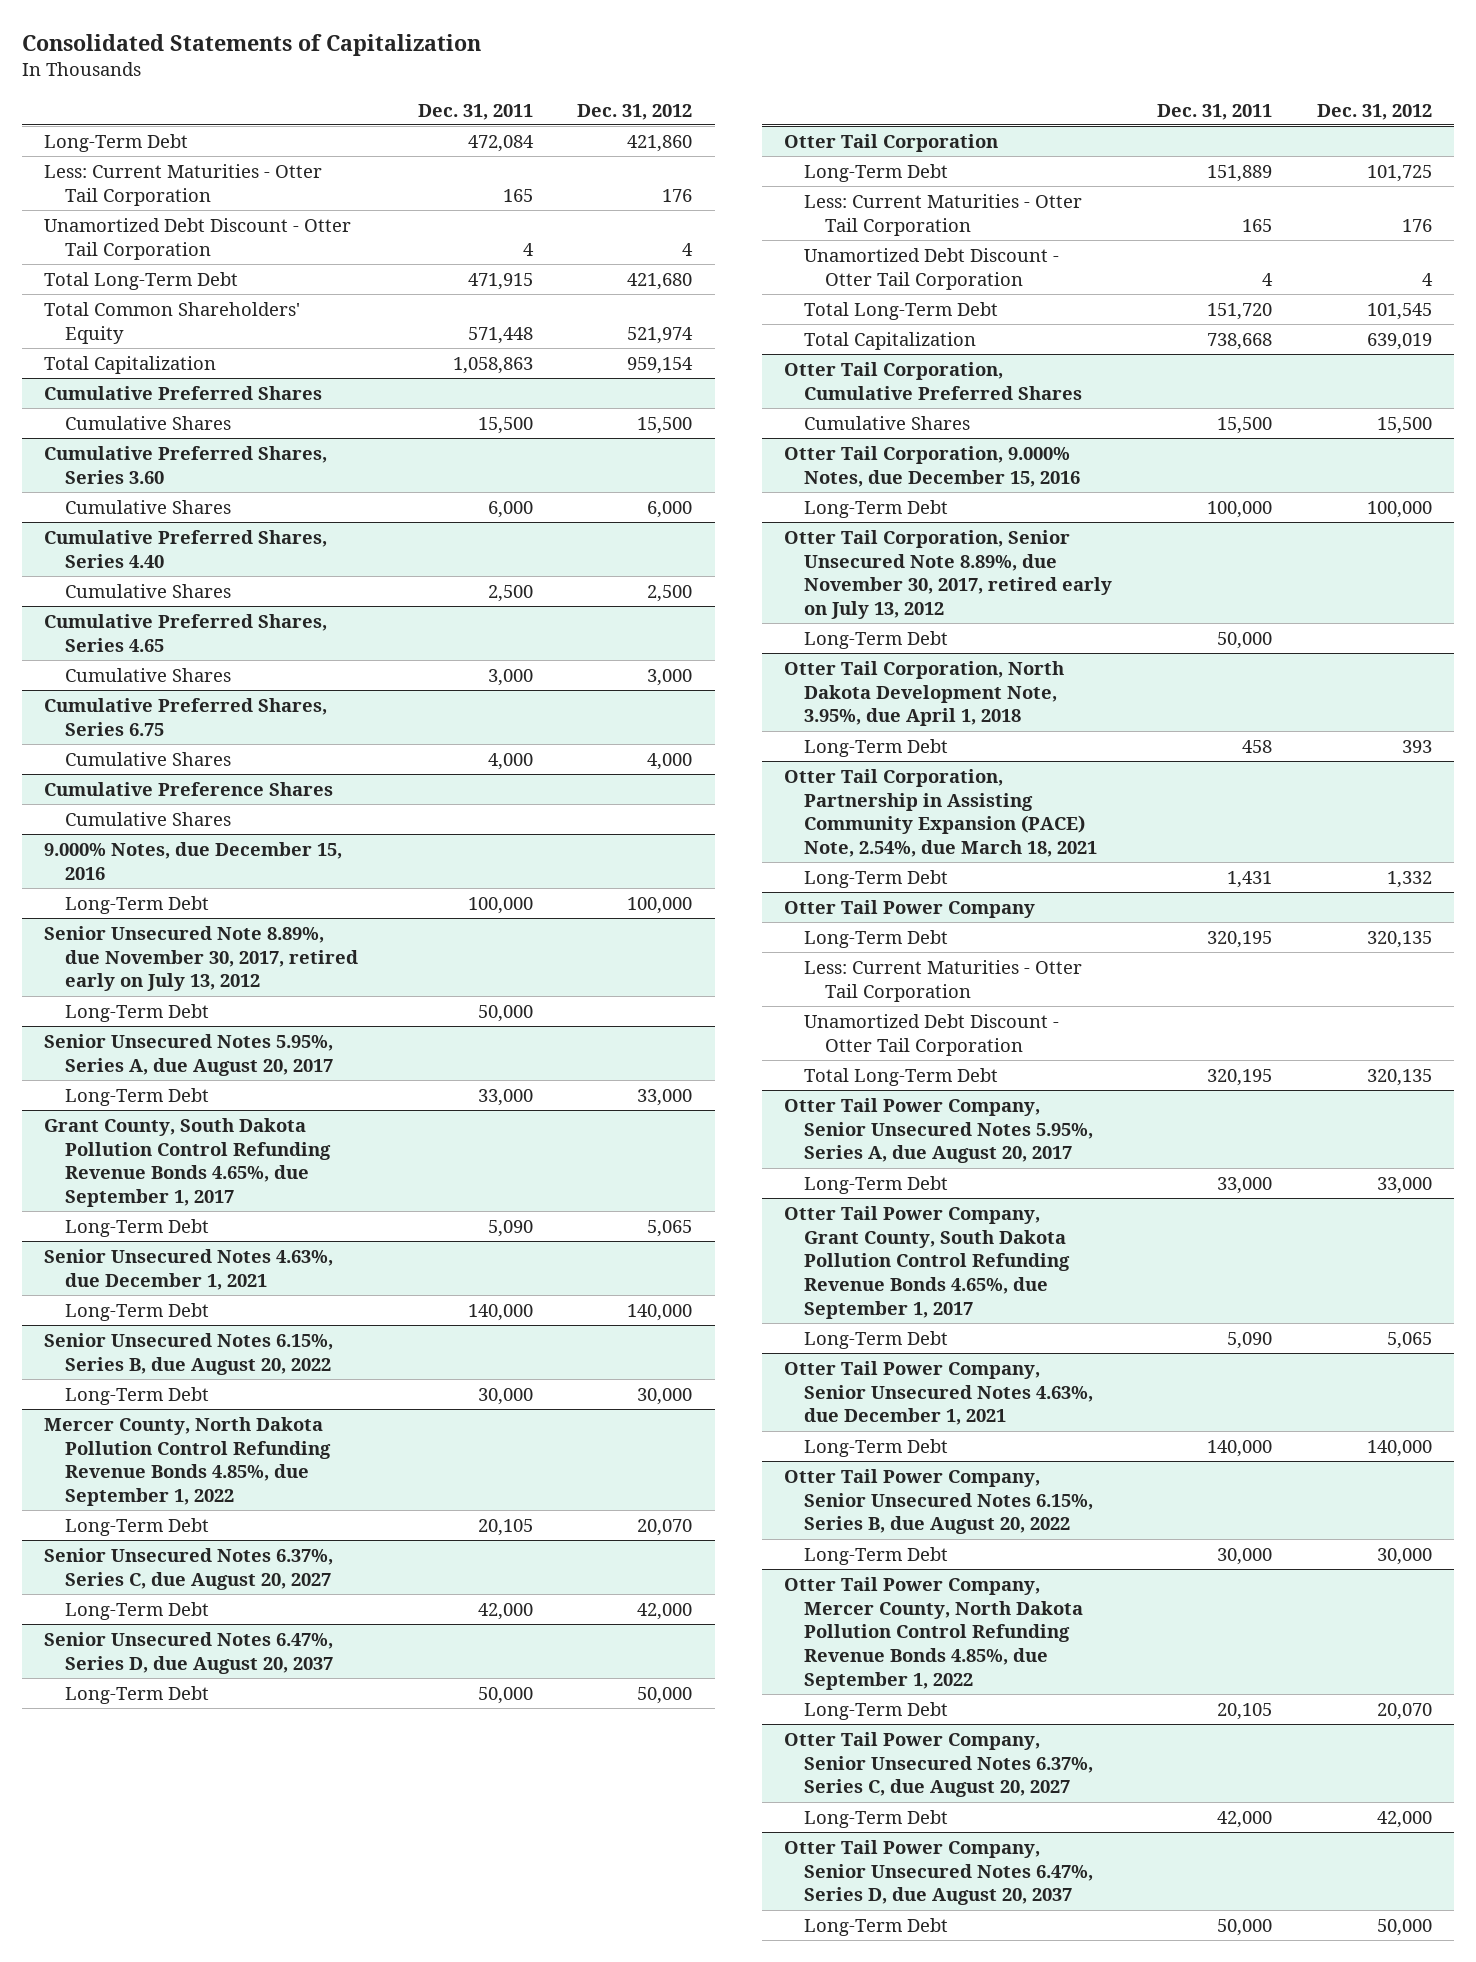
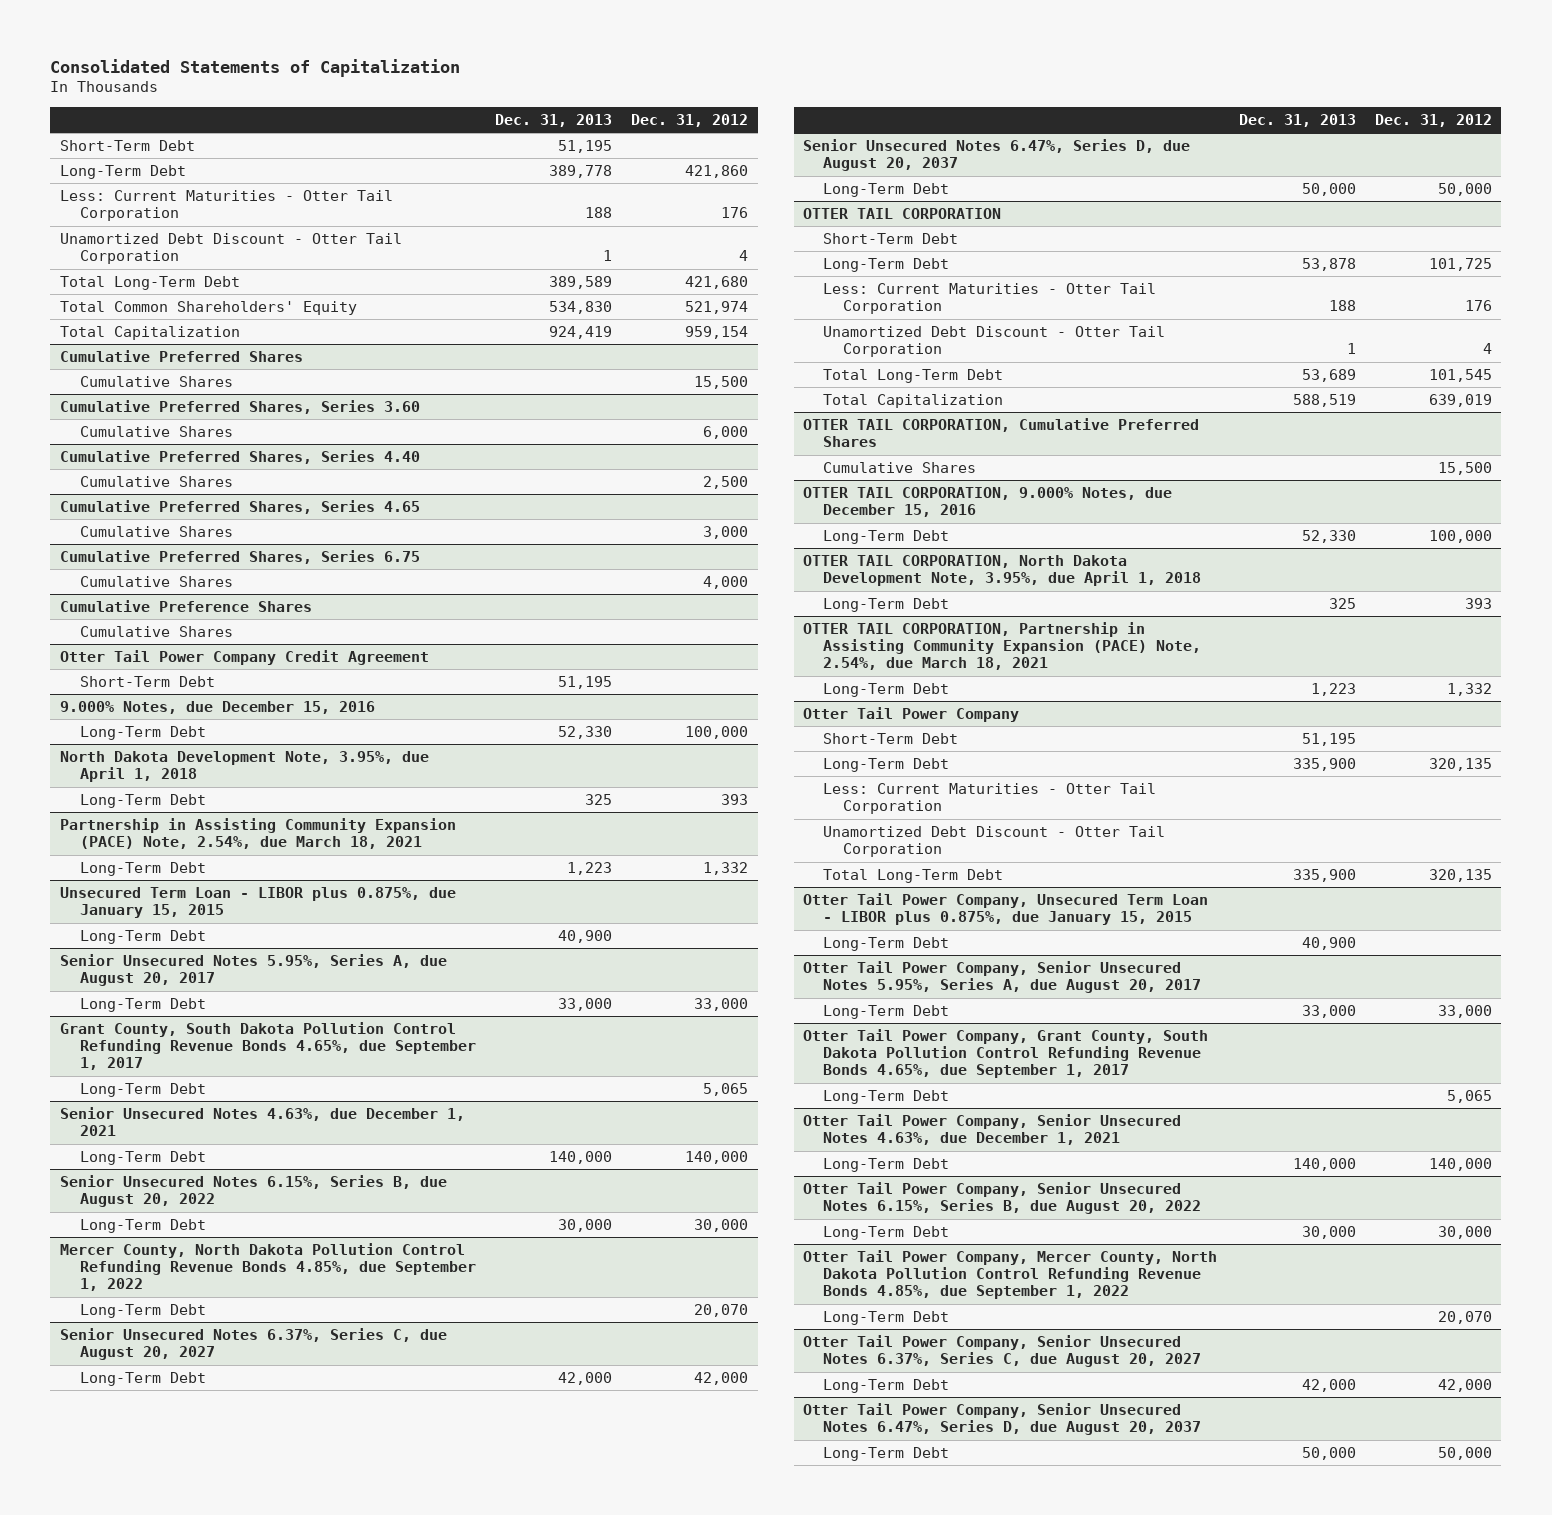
[417,103,533,120] Dec. 31, 2011 -> none
none -> [494,113,612,127] Dec. 31, 2013
none -> [59,139,195,151] Short-Term Debt
none -> [59,649,429,665] Otter Tail Power Company Credit Agreement
none -> [79,675,215,687] Short-Term Debt
[44,925,358,992] Senior Unsecured Note 8.89%, due November 30, 2017, retired early on July 13, 2012 -> none
none -> [59,750,429,783] North Dakota Development Note, 3.95%, due April 1, 2018
none -> [79,793,206,808] Long-Term Debt
none -> [59,817,456,850] Partnership in Assisting Community Expansion (PACE) Note, 2.54%, due March 18, 2021
none -> [79,861,206,876] Long-Term Debt
none -> [59,886,456,919] Unsecured Term Loan - LIBOR plus 0.875%, due January 15, 2015
[783,133,998,152] Otter Tail Corporation -> [803,207,1002,219] OTTER TAIL CORPORATION
none -> [823,232,959,244] Short-Term Debt
[783,361,1083,400] Otter Tail Corporation, Cumulative Preferred Shares -> [803,417,1200,448] OTTER TAIL CORPORATION, Cumulative Preferred Shares
[783,445,1081,487] Otter Tail Corporation, 9.000% Notes, due December 15, 2016 -> [803,486,1173,518] OTTER TAIL CORPORATION, 9.000% Notes, due December 15, 2016
[783,529,1113,620] Otter Tail Corporation, Senior Unsecured Note 8.89%, due November 30, 2017, retired early on July 13, 2012 -> none
[804,630,949,649] Long-Term Debt -> none
[783,660,1064,727] Otter Tail Corporation, North Dakota Development Note, 3.95%, due April 1, 2018 -> [803,554,1202,587] OTTER TAIL CORPORATION, North Dakota Development Note, 3.95%, due April 1, 2018
[783,768,1098,858] Otter Tail Corporation, Partnership in Assisting Community Expansion (PACE) Note, 2.54%, due March 18, 2021 -> [803,621,1202,671] OTTER TAIL CORPORATION, Partnership in Assisting Community Expansion (PACE) Note, 2.54%, due March 18, 2021
none -> [823,732,959,744] Short-Term Debt
none -> [803,892,1209,926] Otter Tail Power Company, Unsecured Term Loan - LIBOR plus 0.875%, due January 15, 2015
none -> [823,936,950,951] Long-Term Debt

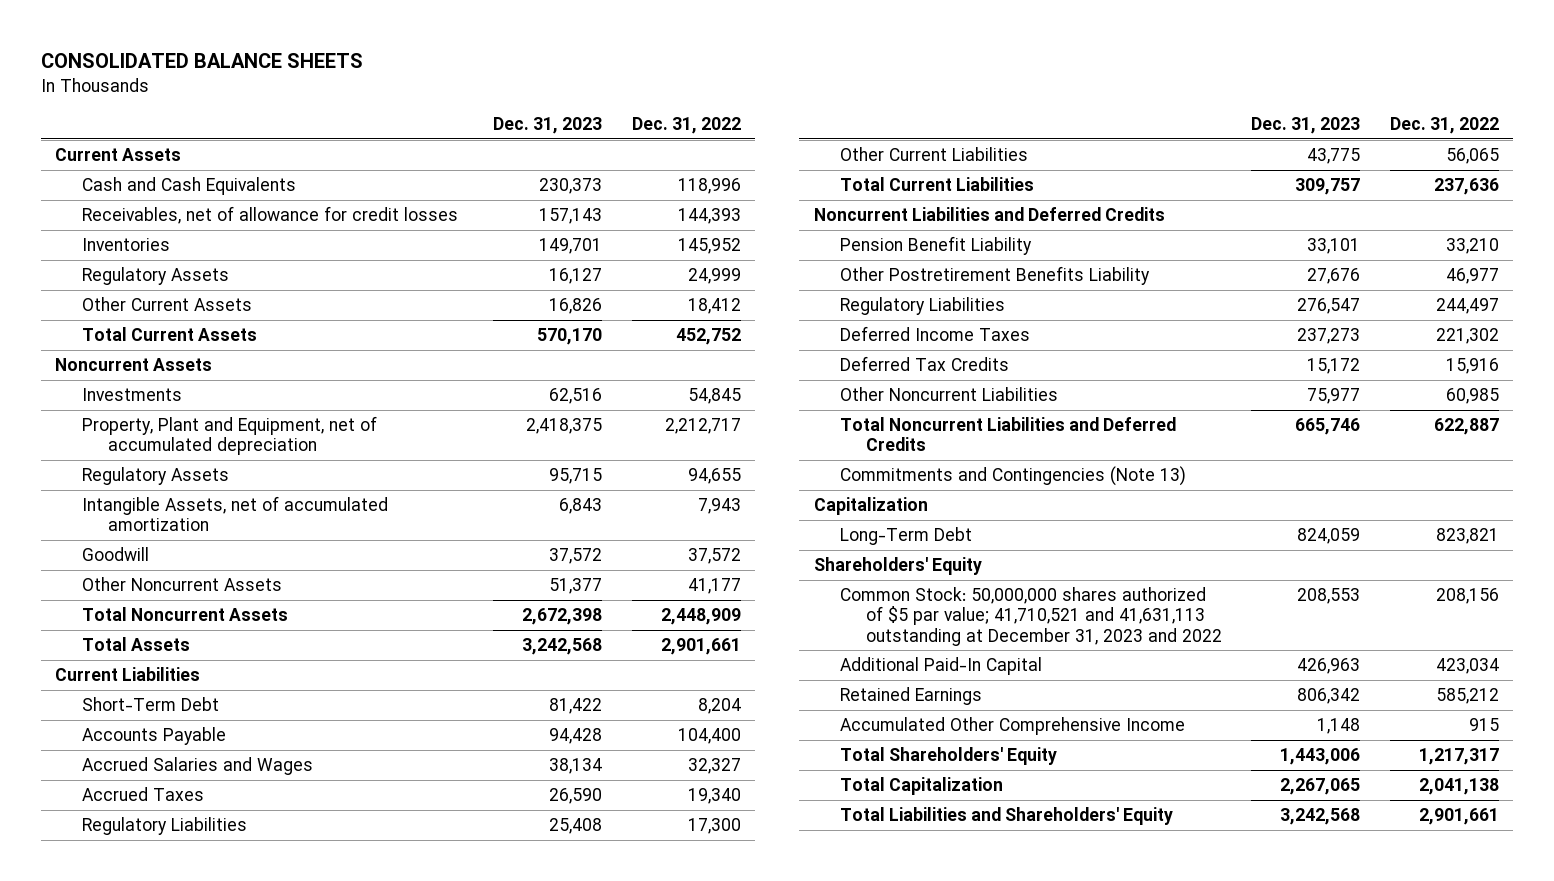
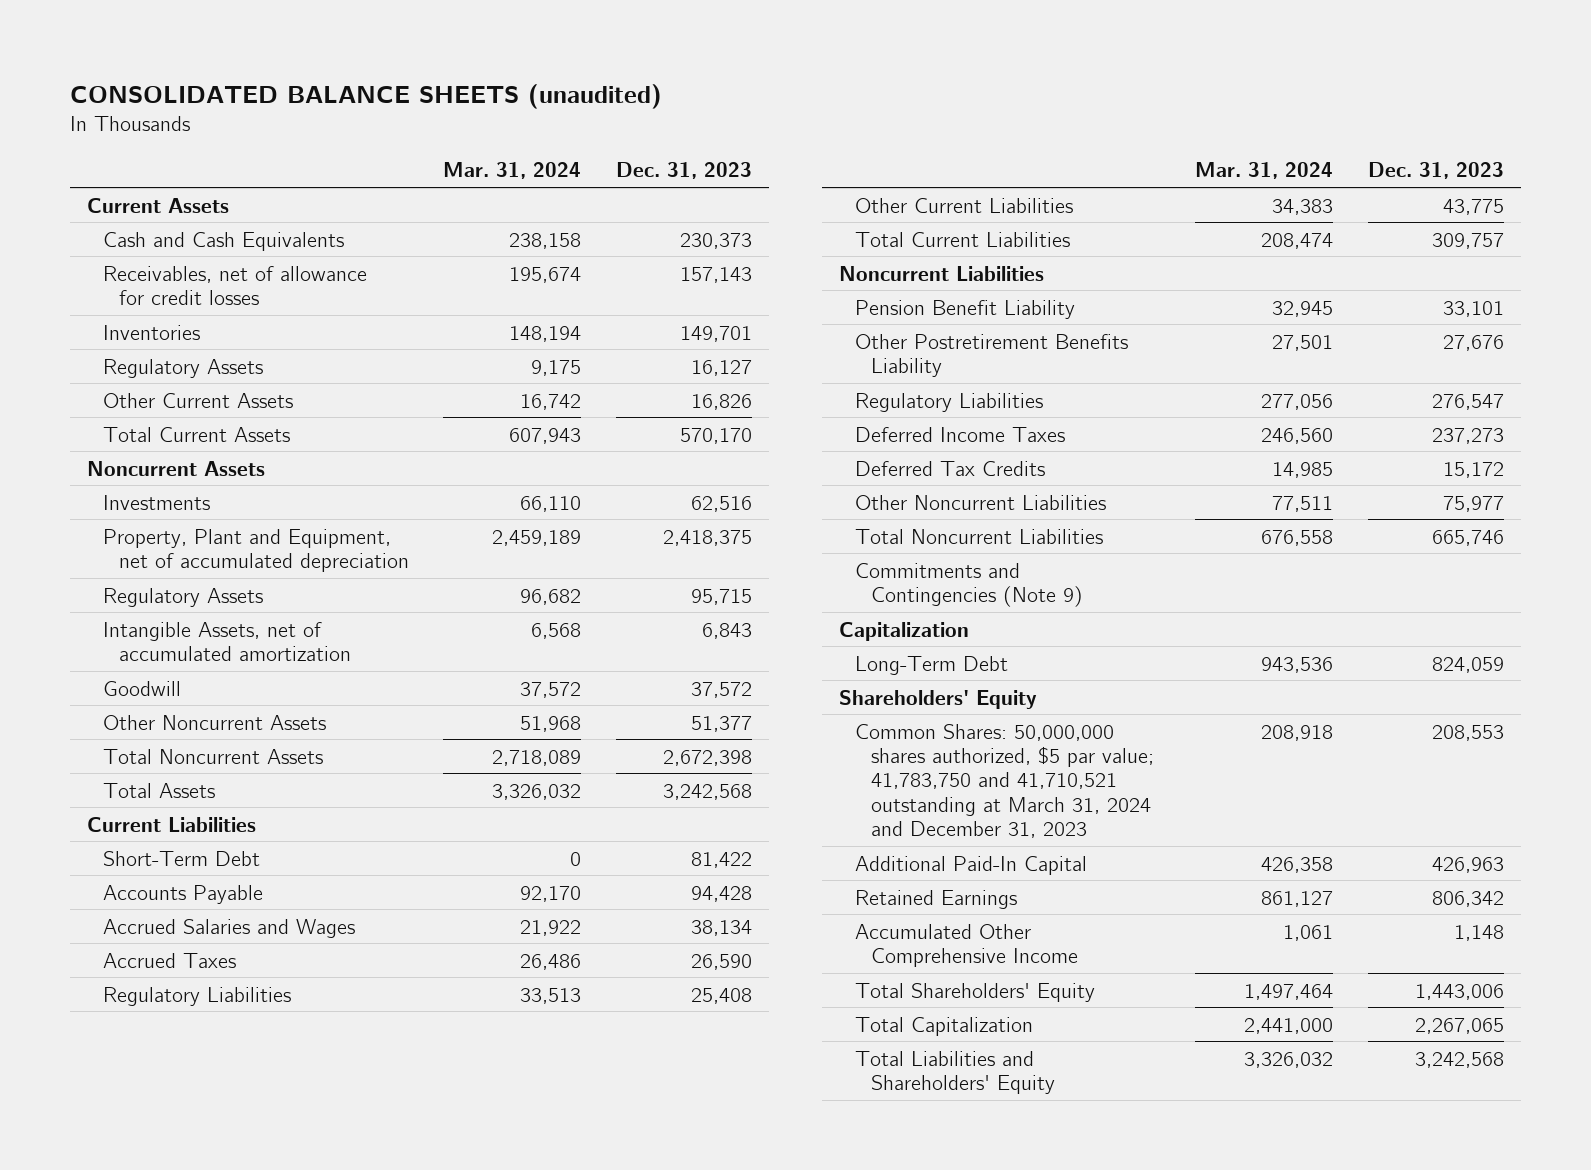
[40,53,363,69] CONSOLIDATED BALANCE SHEETS -> [70,83,663,109] CONSOLIDATED BALANCE SHEETS (unaudited)
[631,117,741,135] Dec. 31, 2022 -> none
none -> [443,162,582,180] Mar. 31, 2024
[813,207,1165,222] Noncurrent Liabilities and Deferred Credits -> [839,265,1045,281] Noncurrent Liabilities
[839,417,1176,452] Total Noncurrent Liabilities and Deferred Credits -> [855,528,1104,544] Total Noncurrent Liabilities
[839,466,1186,487] Commitments and Contingencies (Note 13) -> [855,562,1083,607] Commitments and Contingencies (Note 9)
[839,587,1223,646] Common Stock: 50,000,000 shares authorized of $5 par value; 41,710,521 and 41,631,113 outstanding at December 31, 2023 and 2022 -> [855,723,1154,839] Common Shares: 50,000,000 shares authorized, $5 par value; 41,783,750 and 41,710,521 outstanding at March 31, 2024 and December 31, 2023

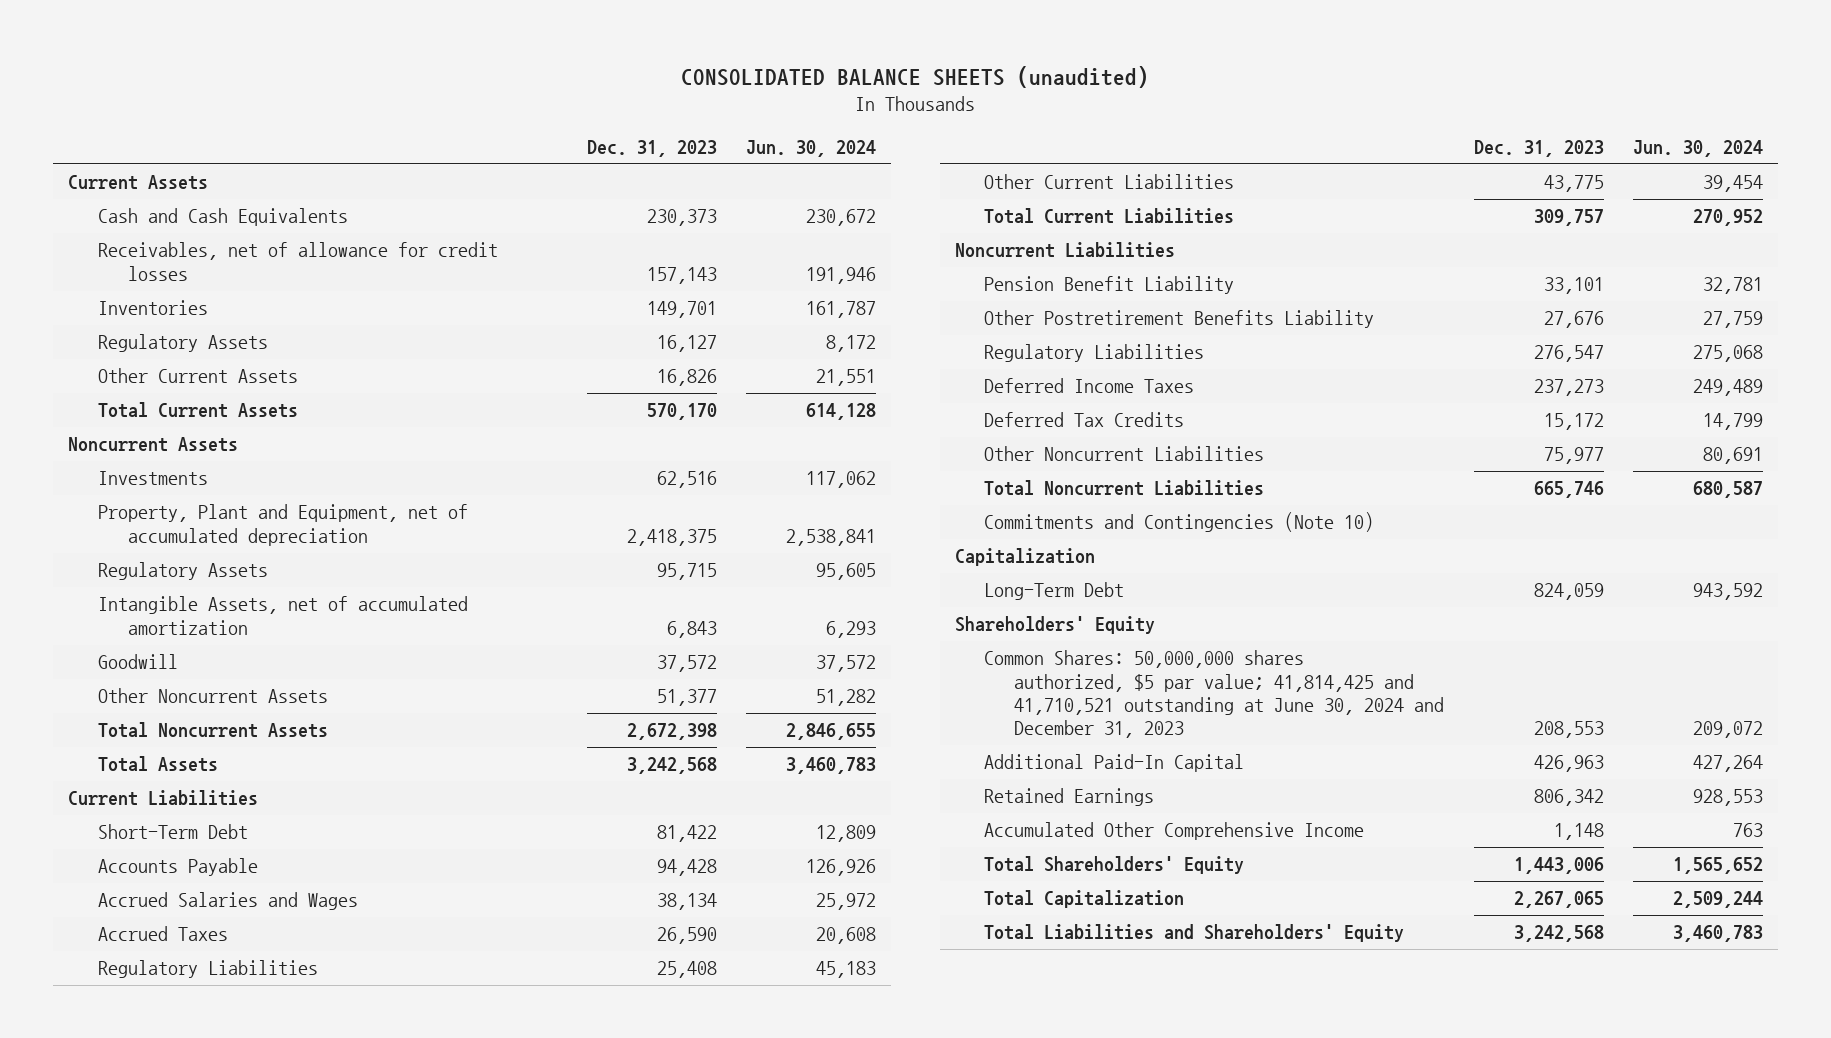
[443,162,582,180] Mar. 31, 2024 -> none
none -> [746,139,877,157] Jun. 30, 2024
[855,562,1083,607] Commitments and Contingencies (Note 9) -> [984,512,1375,533] Commitments and Contingencies (Note 10)
[855,723,1154,839] Common Shares: 50,000,000 shares authorized, $5 par value; 41,783,750 and 41,710,521 outstanding at March 31, 2024 and December 31, 2023 -> [984,650,1445,739] Common Shares: 50,000,000 shares authorized, $5 par value; 41,814,425 and 41,710,521 outstanding at June 30, 2024 and December 31, 2023

